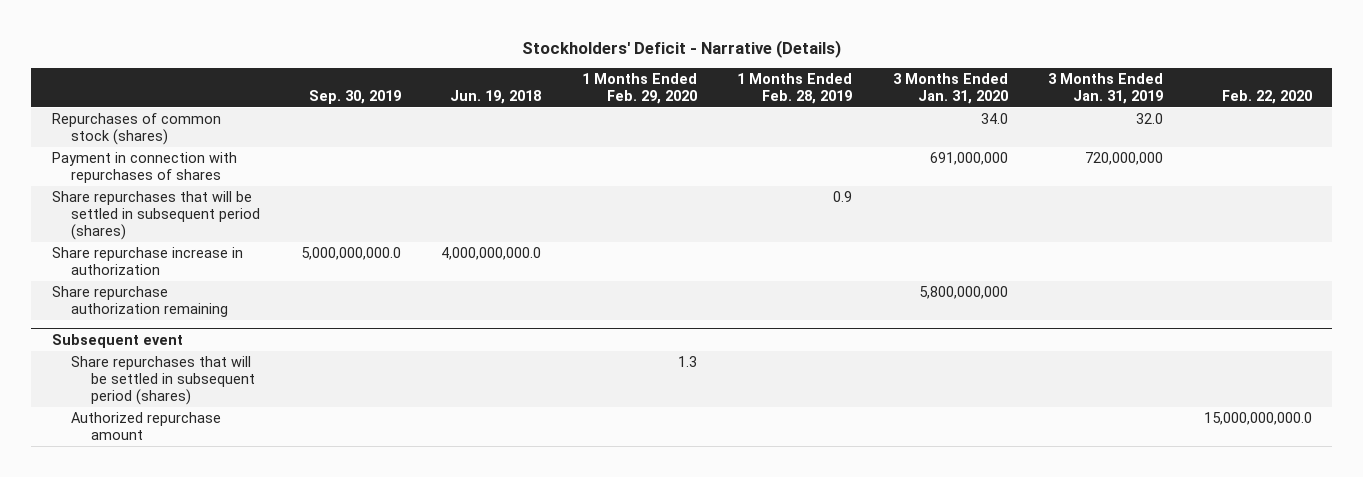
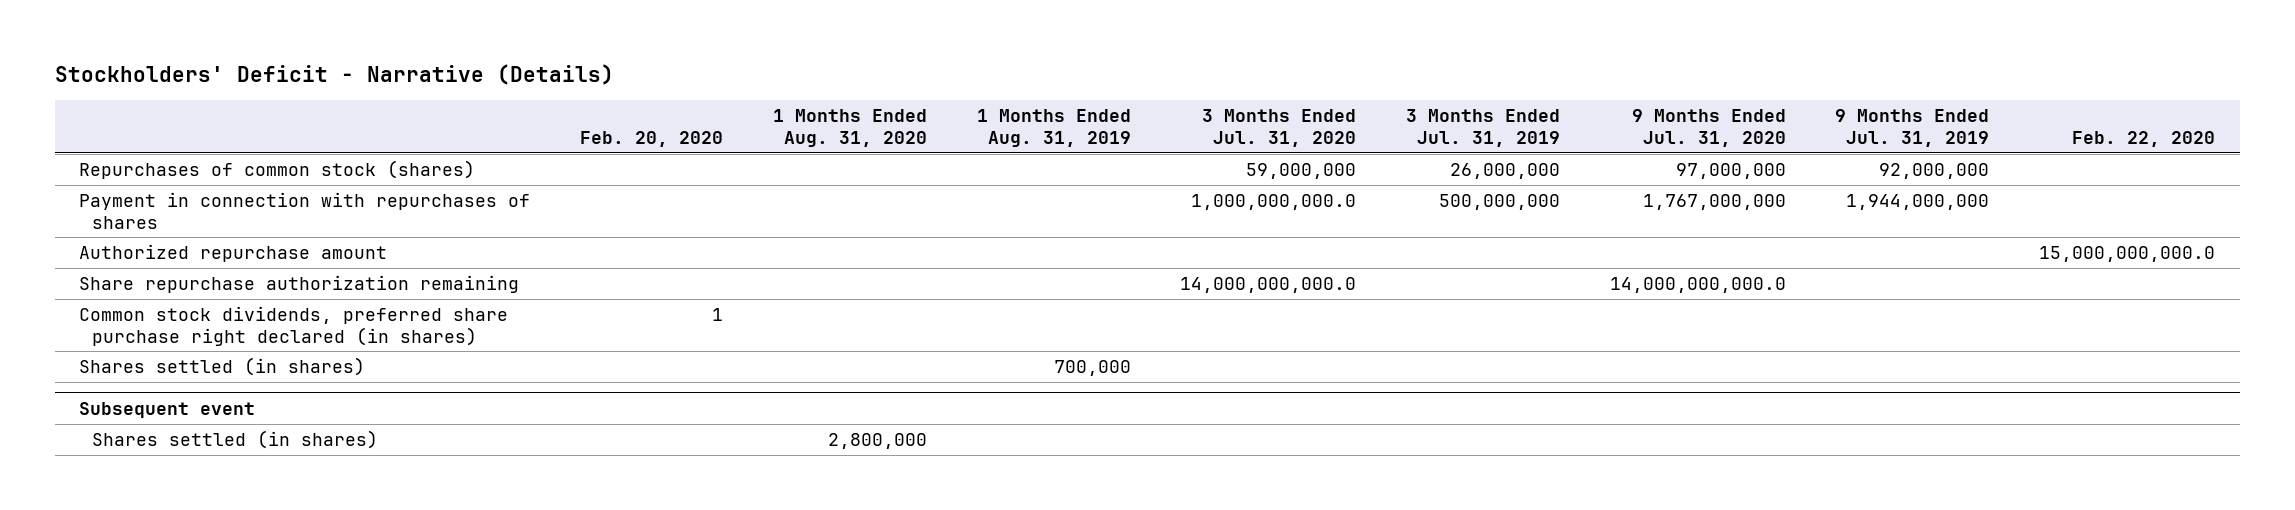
[308,89,401,104] Sep. 30, 2019 -> none
[450,89,542,104] Jun. 19, 2018 -> none
[581,73,697,104] 1 Months Ended Feb. 29, 2020 -> none
[737,73,853,104] 1 Months Ended Feb. 28, 2019 -> none
[892,73,1008,104] 3 Months Ended Jan. 31, 2020 -> none
[1048,73,1164,104] 3 Months Ended Jan. 31, 2019 -> none
none -> [580,130,724,147] Feb. 20, 2020
none -> [772,109,927,147] 1 Months Ended Aug. 31, 2020
none -> [976,109,1131,147] 1 Months Ended Aug. 31, 2019
none -> [1202,109,1357,147] 3 Months Ended Jul. 31, 2020
none -> [1405,109,1560,147] 3 Months Ended Jul. 31, 2019
none -> [1631,109,1786,147] 9 Months Ended Jul. 31, 2020
none -> [1835,109,1990,147] 9 Months Ended Jul. 31, 2019
[51,191,261,240] Share repurchases that will be settled in subsequent period (shares) -> none
[51,247,243,275] Share repurchase increase in authorization -> none
none -> [79,243,388,262] Authorized repurchase amount
none -> [79,305,509,346] Common stock dividends, preferred share purchase right declared (in shares)
none -> [79,356,366,376] Shares settled (in shares)
[71,412,222,440] Authorized repurchase amount -> none
[71,356,255,405] Share repurchases that will be settled in subsequent period (shares) -> [92,429,379,449] Shares settled (in shares)

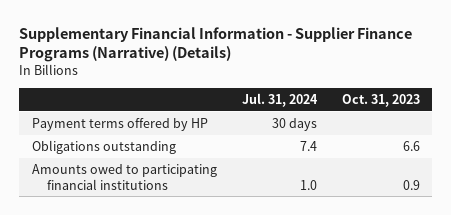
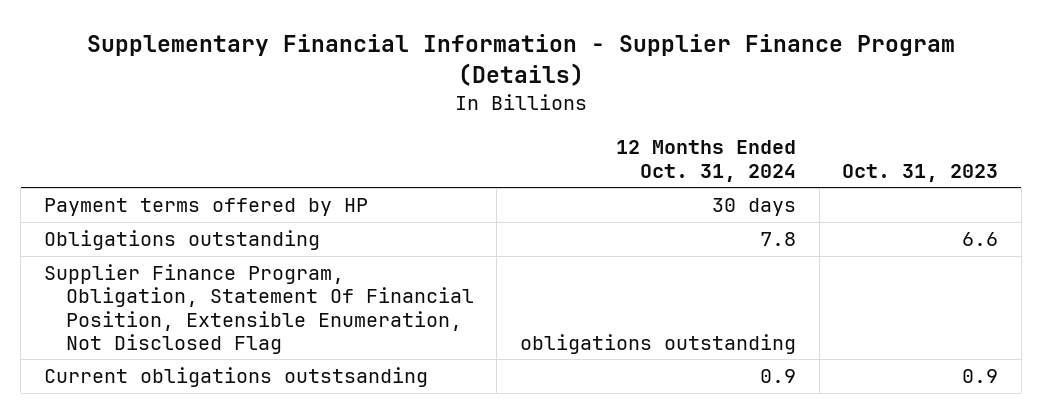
[19,26,413,63] Supplementary Financial Information - Supplier Finance Programs (Narrative) (Details) -> [87,33,956,86] Supplementary Financial Information - Supplier Finance Program (Details)
[241,92,318,107] Jul. 31, 2024 -> none
none -> [616,140,797,182] 12 Months Ended Oct. 31, 2024
none -> [43,264,474,354] Supplier Finance Program, Obligation, Statement Of Financial Position, Extensible Enumeration, Not Disclosed Flag
[31,164,217,190] Amounts owed to participating financial institutions -> [43,367,428,388] Current obligations outstsanding

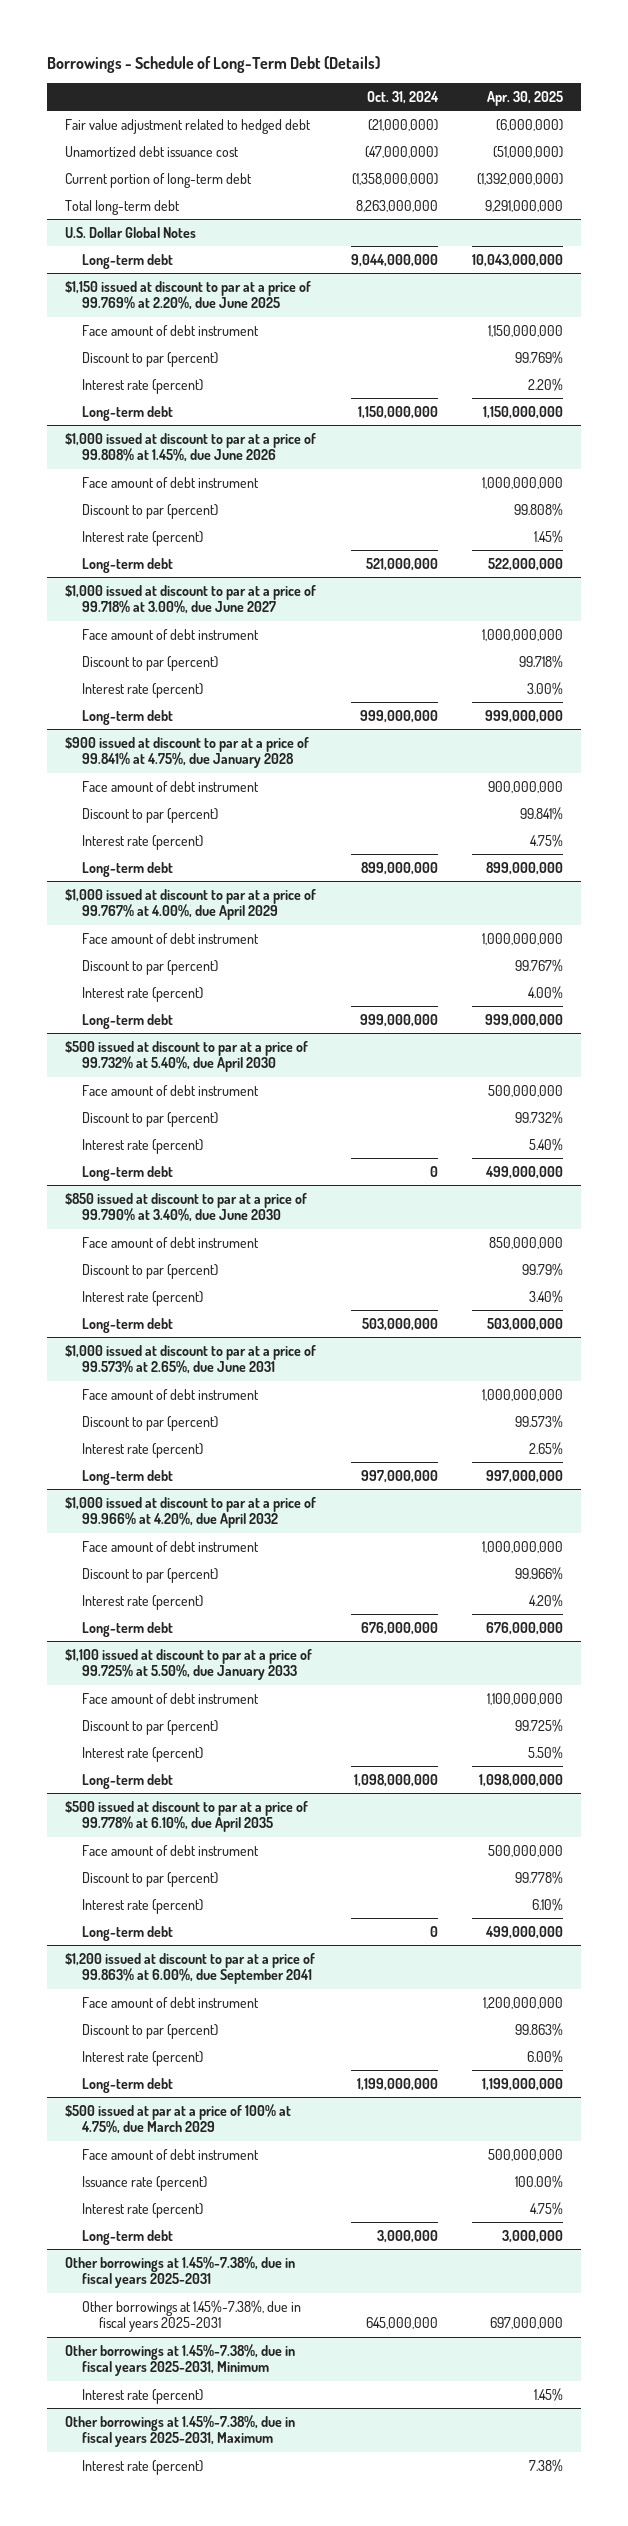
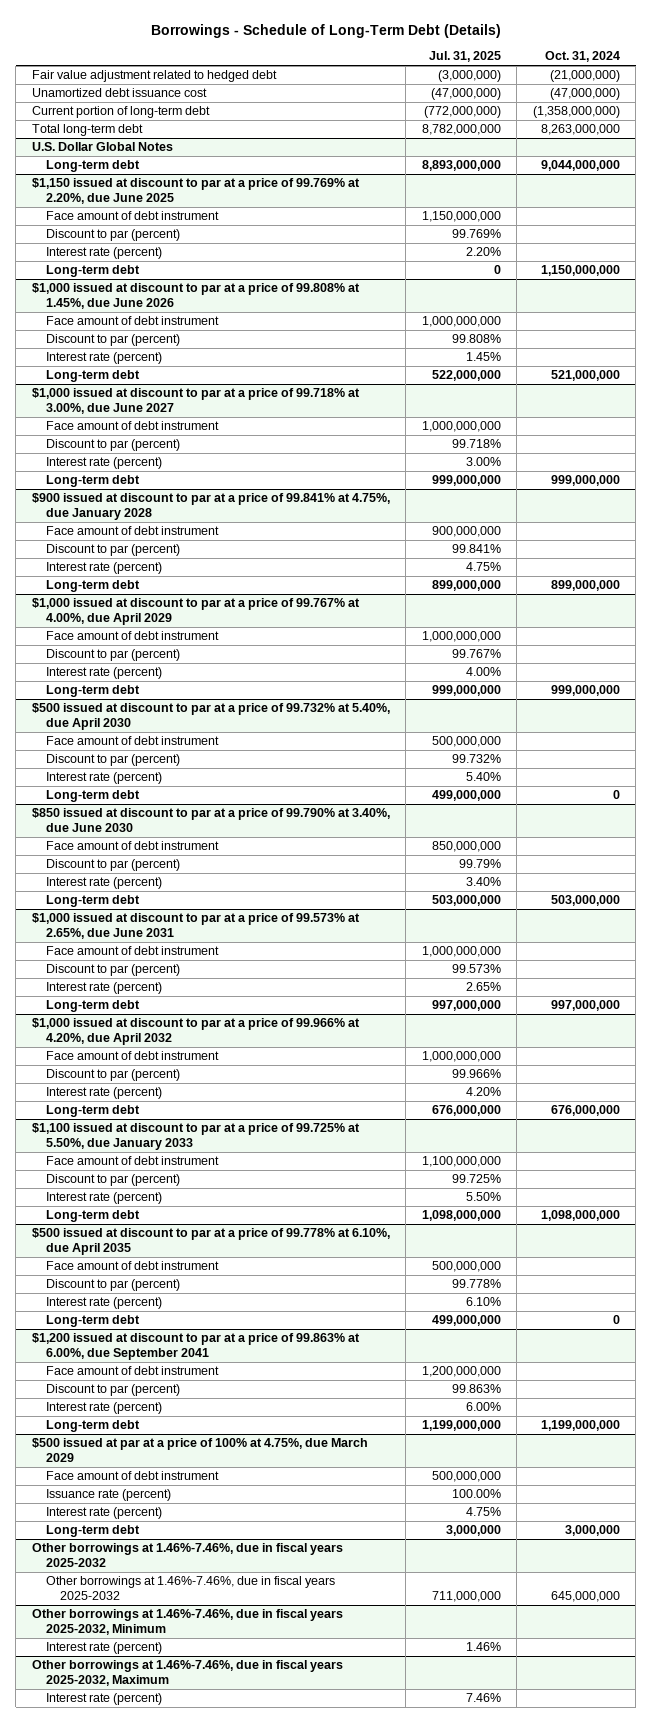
[487,90,564,106] Apr. 30, 2025 -> none
none -> [428,51,501,63] Jul. 31, 2025
[64,2255,295,2289] Other borrowings at 1.45%-7.38%, due in fiscal years 2025-2031 -> [31,1543,343,1568] Other borrowings at 1.46%-7.46%, due in fiscal years 2025-2032
[81,2299,301,2333] Other borrowings at 1.45%-7.38%, due in fiscal years 2025-2031 -> [45,1576,335,1601] Other borrowings at 1.46%-7.46%, due in fiscal years 2025-2032
[64,2343,295,2377] Other borrowings at 1.45%-7.38%, due in fiscal years 2025-2031, Minimum -> [31,1609,343,1636] Other borrowings at 1.46%-7.46%, due in fiscal years 2025-2032, Minimum
[64,2414,295,2448] Other borrowings at 1.45%-7.38%, due in fiscal years 2025-2031, Maximum -> [31,1660,343,1687] Other borrowings at 1.46%-7.46%, due in fiscal years 2025-2032, Maximum

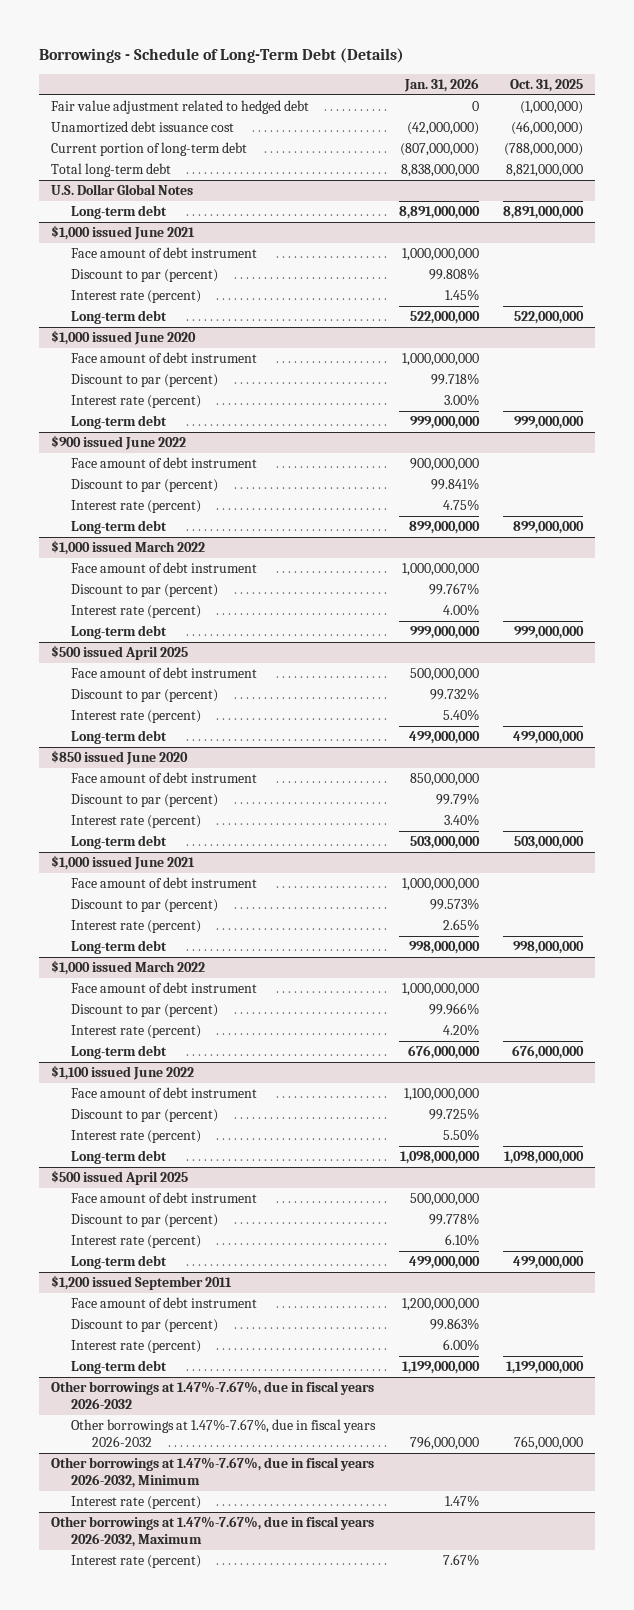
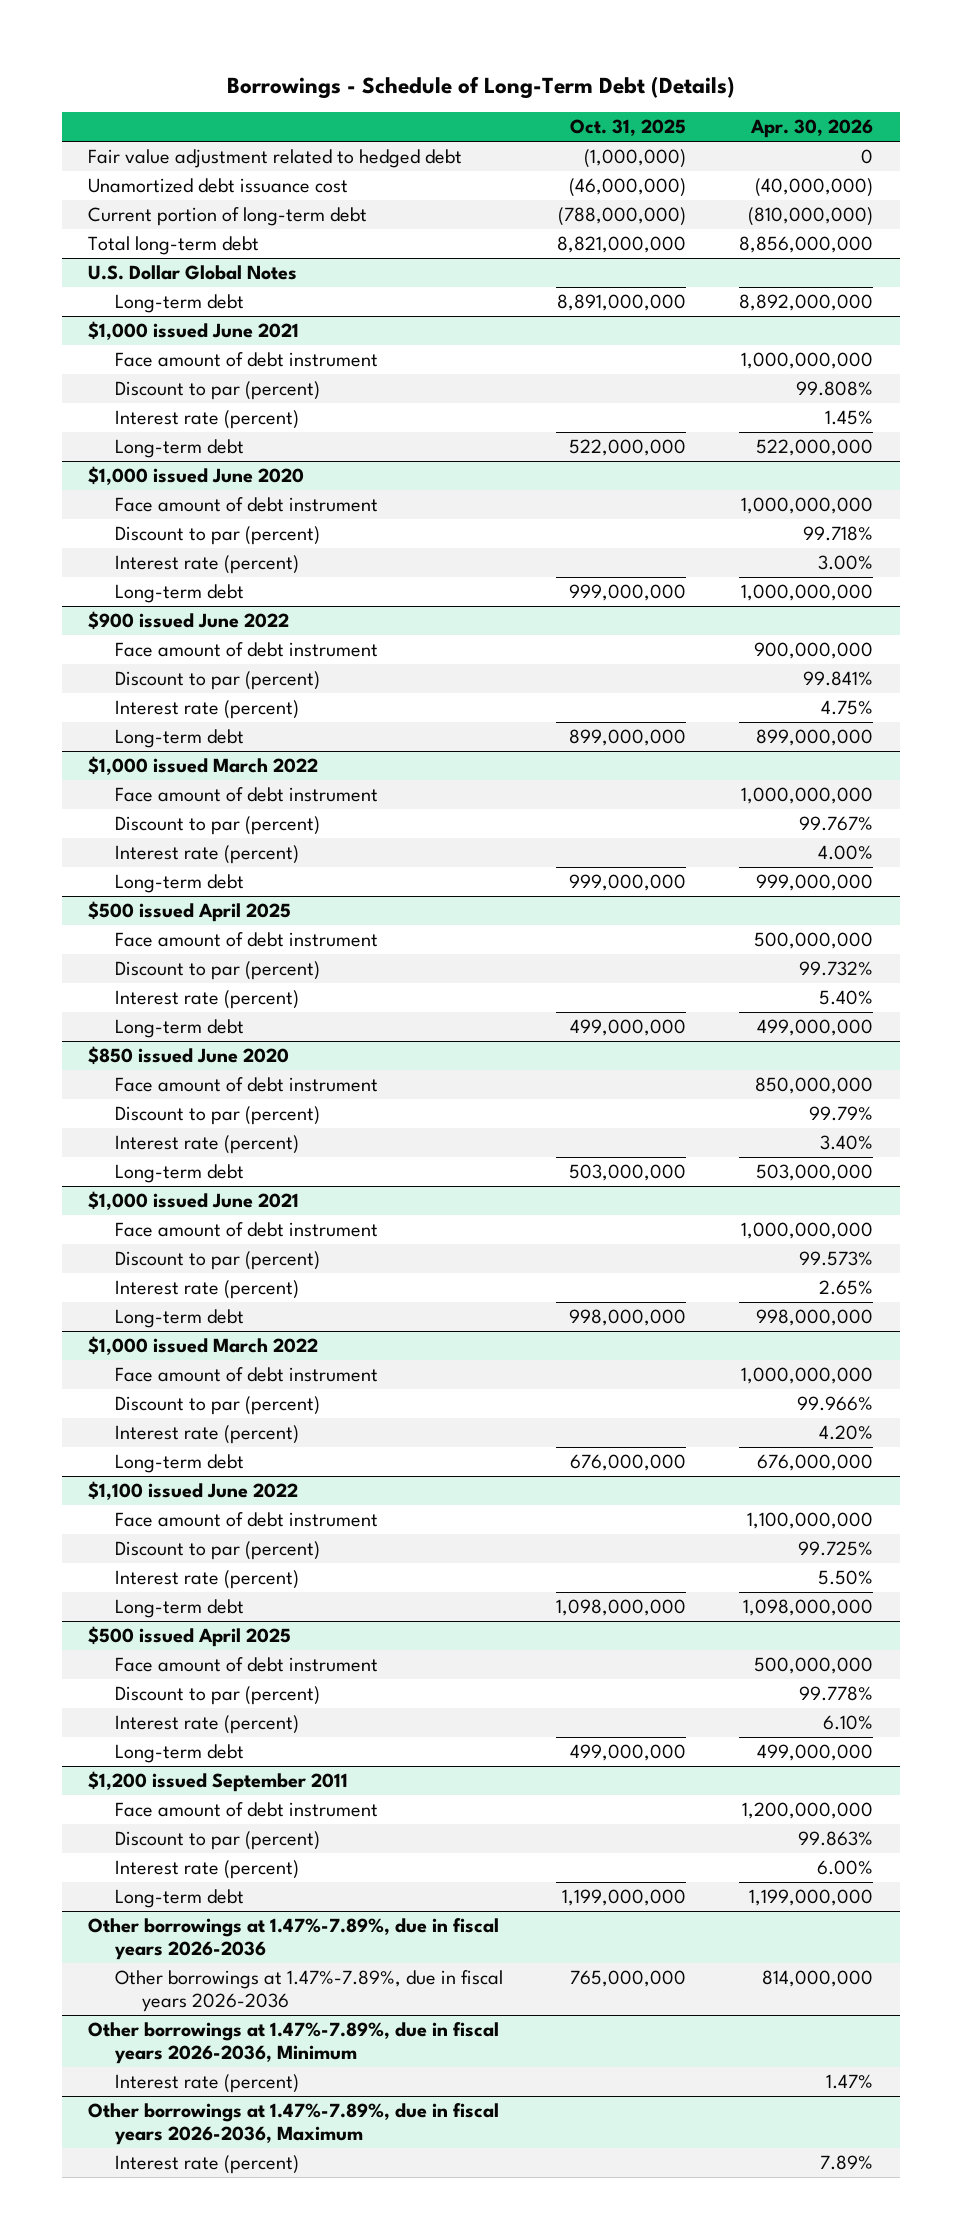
[404,77,480,92] Jan. 31, 2026 -> none
none -> [750,119,874,139] Apr. 30, 2026
[51,1381,375,1409] Other borrowings at 1.47%-7.67%, due in fiscal years 2026-2032 -> [88,1917,500,1960] Other borrowings at 1.47%-7.89%, due in fiscal years 2026-2036
[71,1419,377,1447] Other borrowings at 1.47%-7.67%, due in fiscal years 2026-2032 -> [115,1969,504,2012] Other borrowings at 1.47%-7.89%, due in fiscal years 2026-2036
[51,1457,375,1488] Other borrowings at 1.47%-7.67%, due in fiscal years 2026-2032, Minimum -> [88,2021,500,2064] Other borrowings at 1.47%-7.89%, due in fiscal years 2026-2036, Minimum
[51,1516,375,1547] Other borrowings at 1.47%-7.67%, due in fiscal years 2026-2032, Maximum -> [88,2102,500,2145] Other borrowings at 1.47%-7.89%, due in fiscal years 2026-2036, Maximum

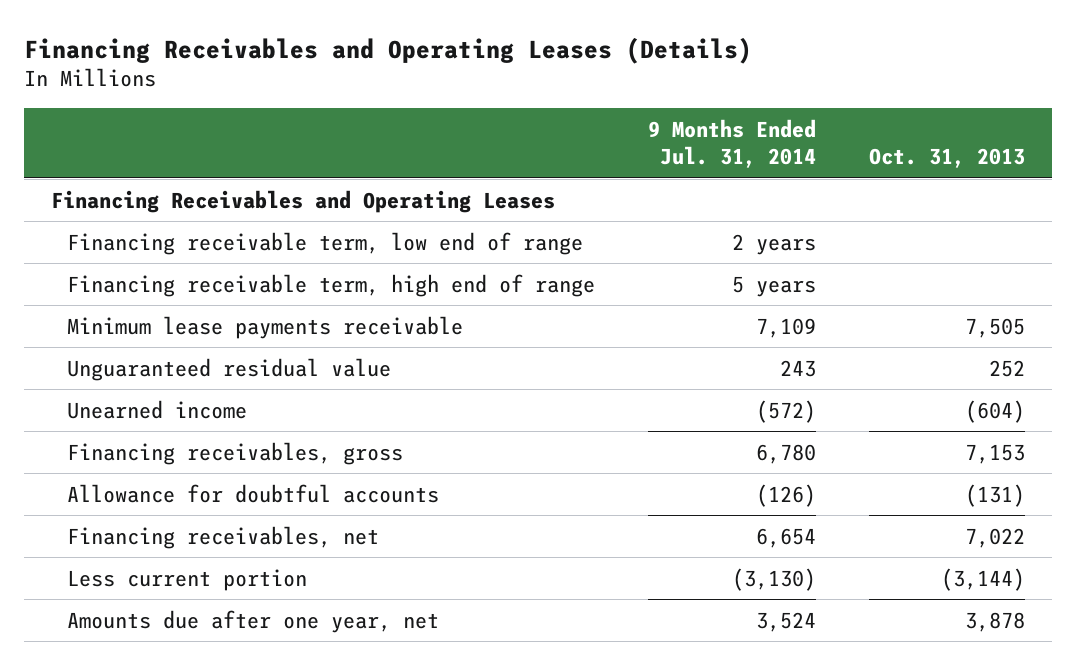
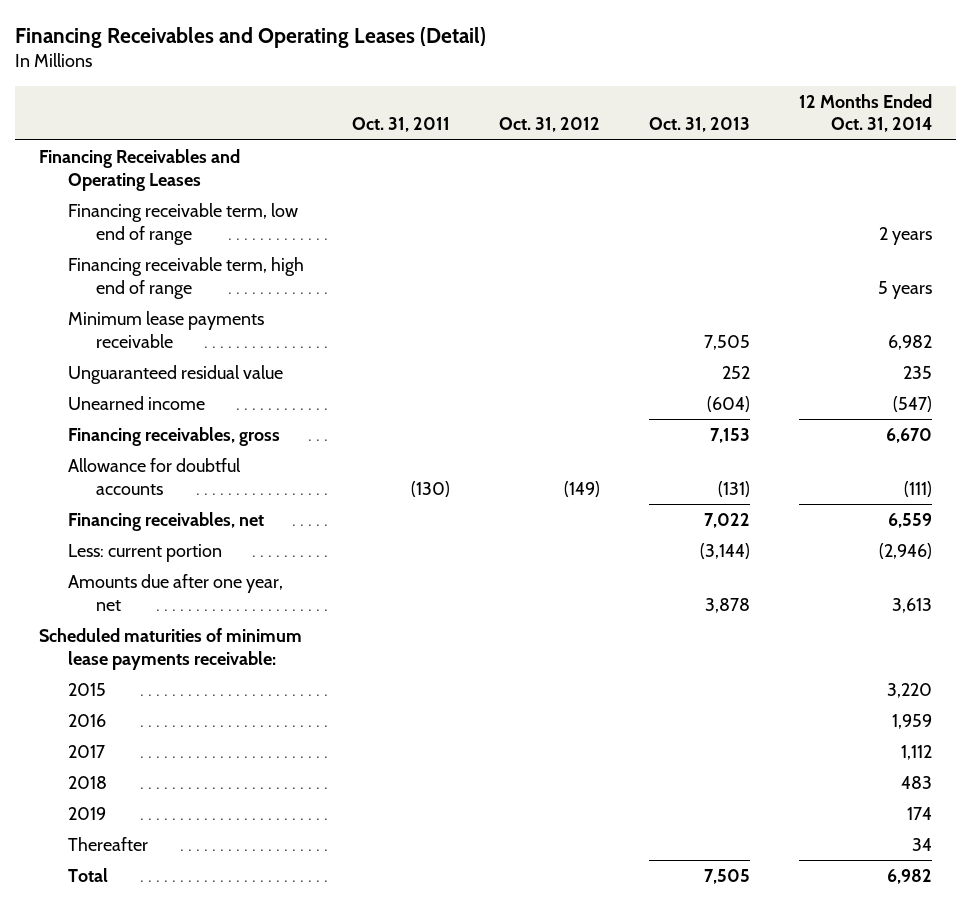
[24,36,753,64] Financing Receivables and Operating Leases (Details) -> [14,26,486,48] Financing Receivables and Operating Leases (Detail)
[648,118,817,168] 9 Months Ended Jul. 31, 2014 -> none
none -> [352,117,451,133] Oct. 31, 2011
none -> [499,117,601,133] Oct. 31, 2012
none -> [798,93,932,133] 12 Months Ended Oct. 31, 2014
[67,568,308,591] Less current portion -> [67,544,222,563] Less: current portion
none -> [39,628,303,670] Scheduled maturities of minimum lease payments receivable:
none -> [67,683,106,697] 2015
none -> [67,714,106,728] 2016
none -> [67,745,105,759] 2017
none -> [67,776,107,790] 2018
none -> [67,807,106,821] 2019
none -> [67,837,148,852] Thereafter
none -> [67,868,108,883] Total

